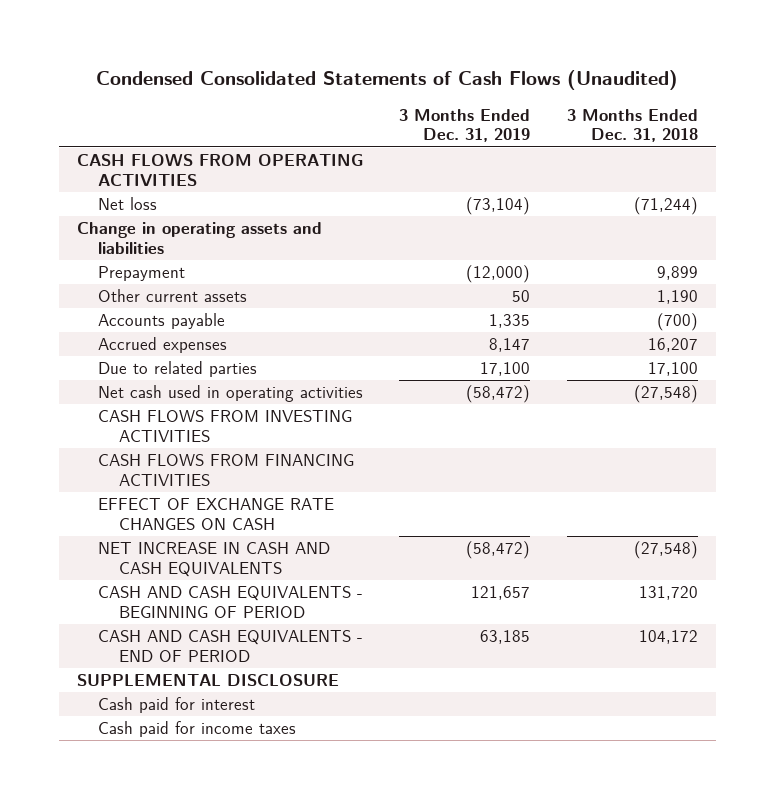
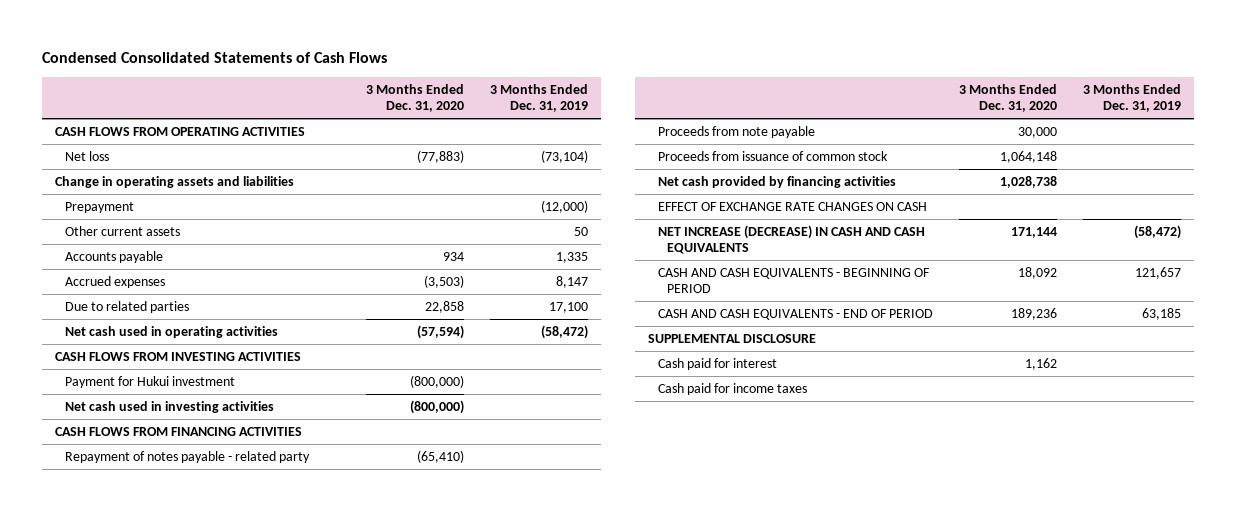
[96,70,679,91] Condensed Consolidated Statements of Cash Flows (Unaudited) -> [42,52,388,64] Condensed Consolidated Statements of Cash Flows
[566,108,698,143] 3 Months Ended Dec. 31, 2018 -> none
none -> [365,83,464,113] 3 Months Ended Dec. 31, 2020
none -> [64,375,235,388] Payment for Hukui investment
none -> [64,400,274,413] Net cash used in investing activities
none -> [64,450,310,463] Repayment of notes payable - related party
none -> [657,125,815,138] Proceeds from note payable
none -> [657,150,888,161] Proceeds from issuance of common stock
none -> [657,175,896,188] Net cash provided by financing activities
[97,542,330,578] NET INCREASE IN CASH AND CASH EQUIVALENTS -> [657,224,925,255] NET INCREASE (DECREASE) IN CASH AND CASH EQUIVALENTS

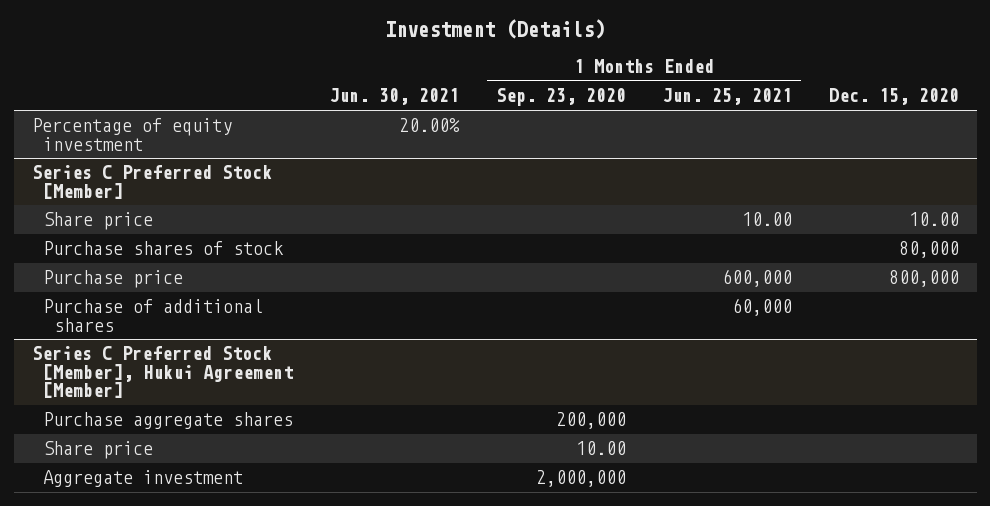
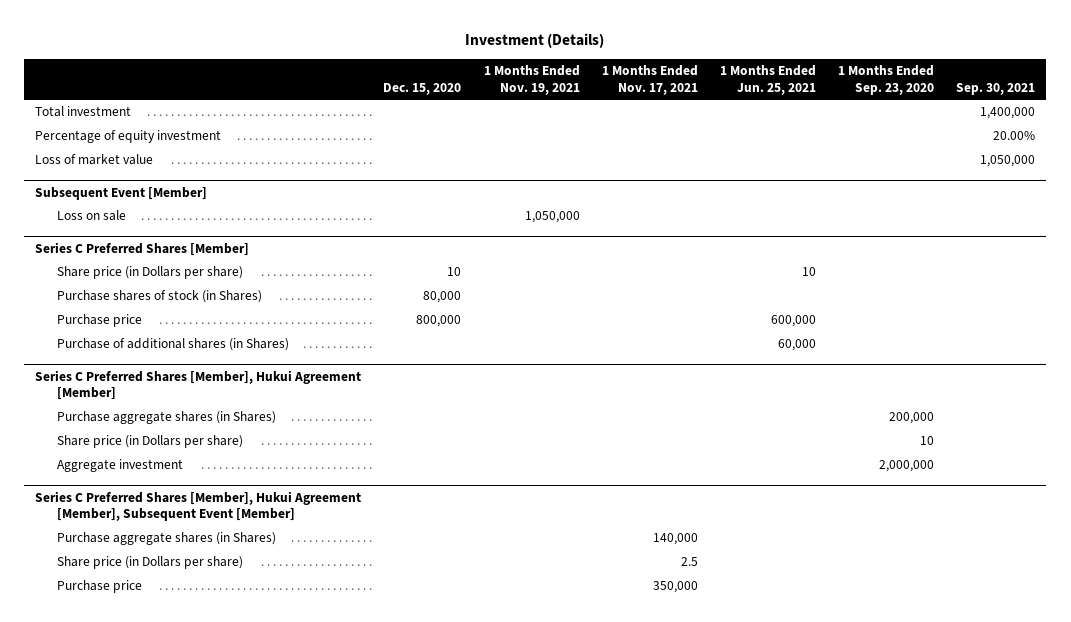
[329,88,460,106] Jun. 30, 2021 -> none
none -> [483,65,580,95] 1 Months Ended Nov. 19, 2021
none -> [601,65,698,95] 1 Months Ended Nov. 17, 2021
none -> [956,82,1036,95] Sep. 30, 2021
none -> [35,106,132,118] Total investment
none -> [35,154,154,166] Loss of market value
none -> [35,186,208,200] Subsequent Event [Member]
none -> [56,210,126,222] Loss on sale
[31,165,272,199] Series C Preferred Stock [Member] -> [35,241,250,256] Series C Preferred Shares [Member]
[42,212,153,231] Share price -> [56,266,243,280] Share price (in Dollars per share)
[742,212,793,227] 10.00 -> [801,267,816,277] 10
[908,212,959,227] 10.00 -> [447,267,462,277] 10
[42,241,284,256] Purchase shares of stock -> [56,290,262,304] Purchase shares of stock (in Shares)
[42,299,263,332] Purchase of additional shares -> [56,338,289,352] Purchase of additional shares (in Shares)
[31,346,293,398] Series C Preferred Stock [Member], Hukui Agreement [Member] -> [35,369,362,401] Series C Preferred Shares [Member], Hukui Agreement [Member]
[42,412,293,430] Purchase aggregate shares -> [56,411,276,425] Purchase aggregate shares (in Shares)
[42,441,153,460] Share price -> [56,435,243,449] Share price (in Dollars per share)
[575,441,626,456] 10.00 -> [920,436,935,446] 10
none -> [35,490,362,522] Series C Preferred Shares [Member], Hukui Agreement [Member], Subsequent Event [Member]
none -> [56,532,276,546] Purchase aggregate shares (in Shares)
none -> [56,556,243,570] Share price (in Dollars per share)
none -> [56,580,142,594] Purchase price

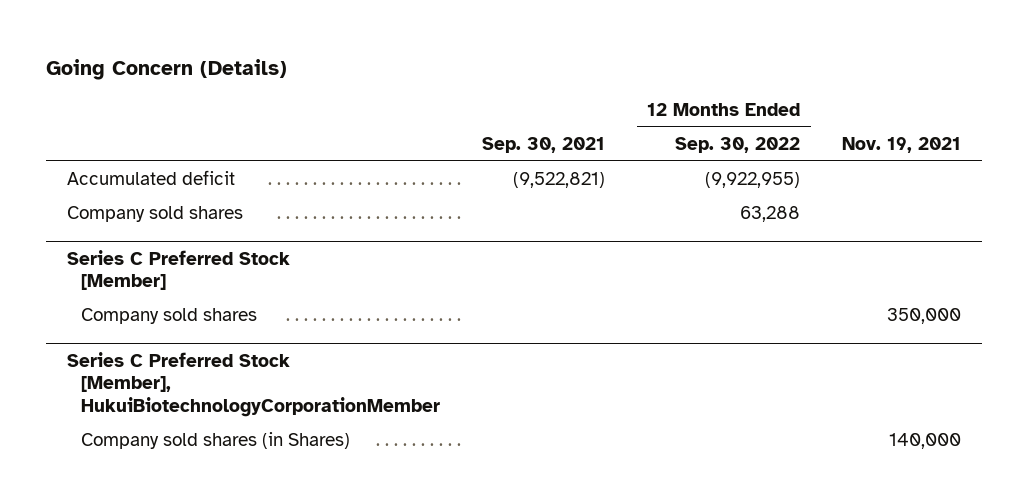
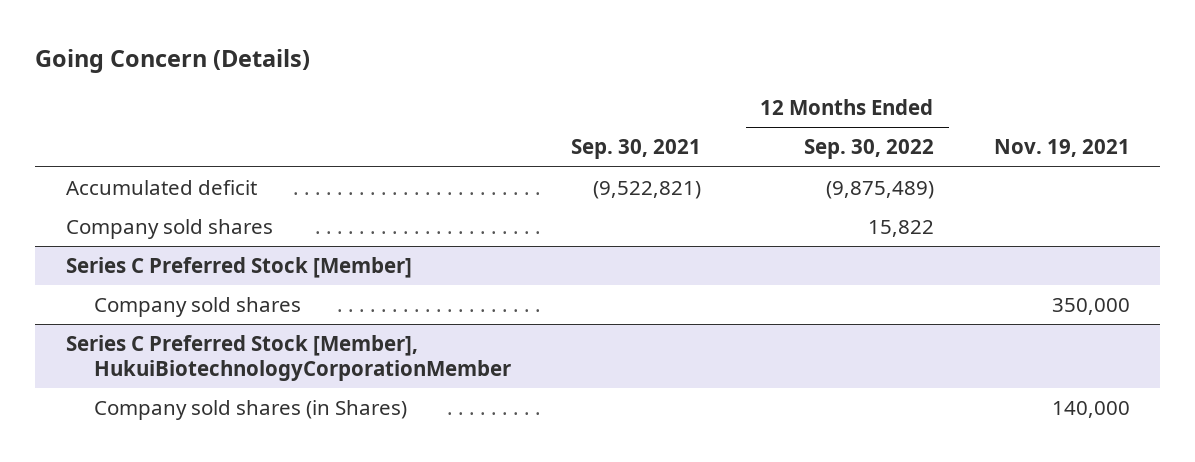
[705,172,801,189] (9,922,955) -> [825,181,934,200] (9,875,489)
[740,206,801,223] 63,288 -> [867,220,934,238] 15,822

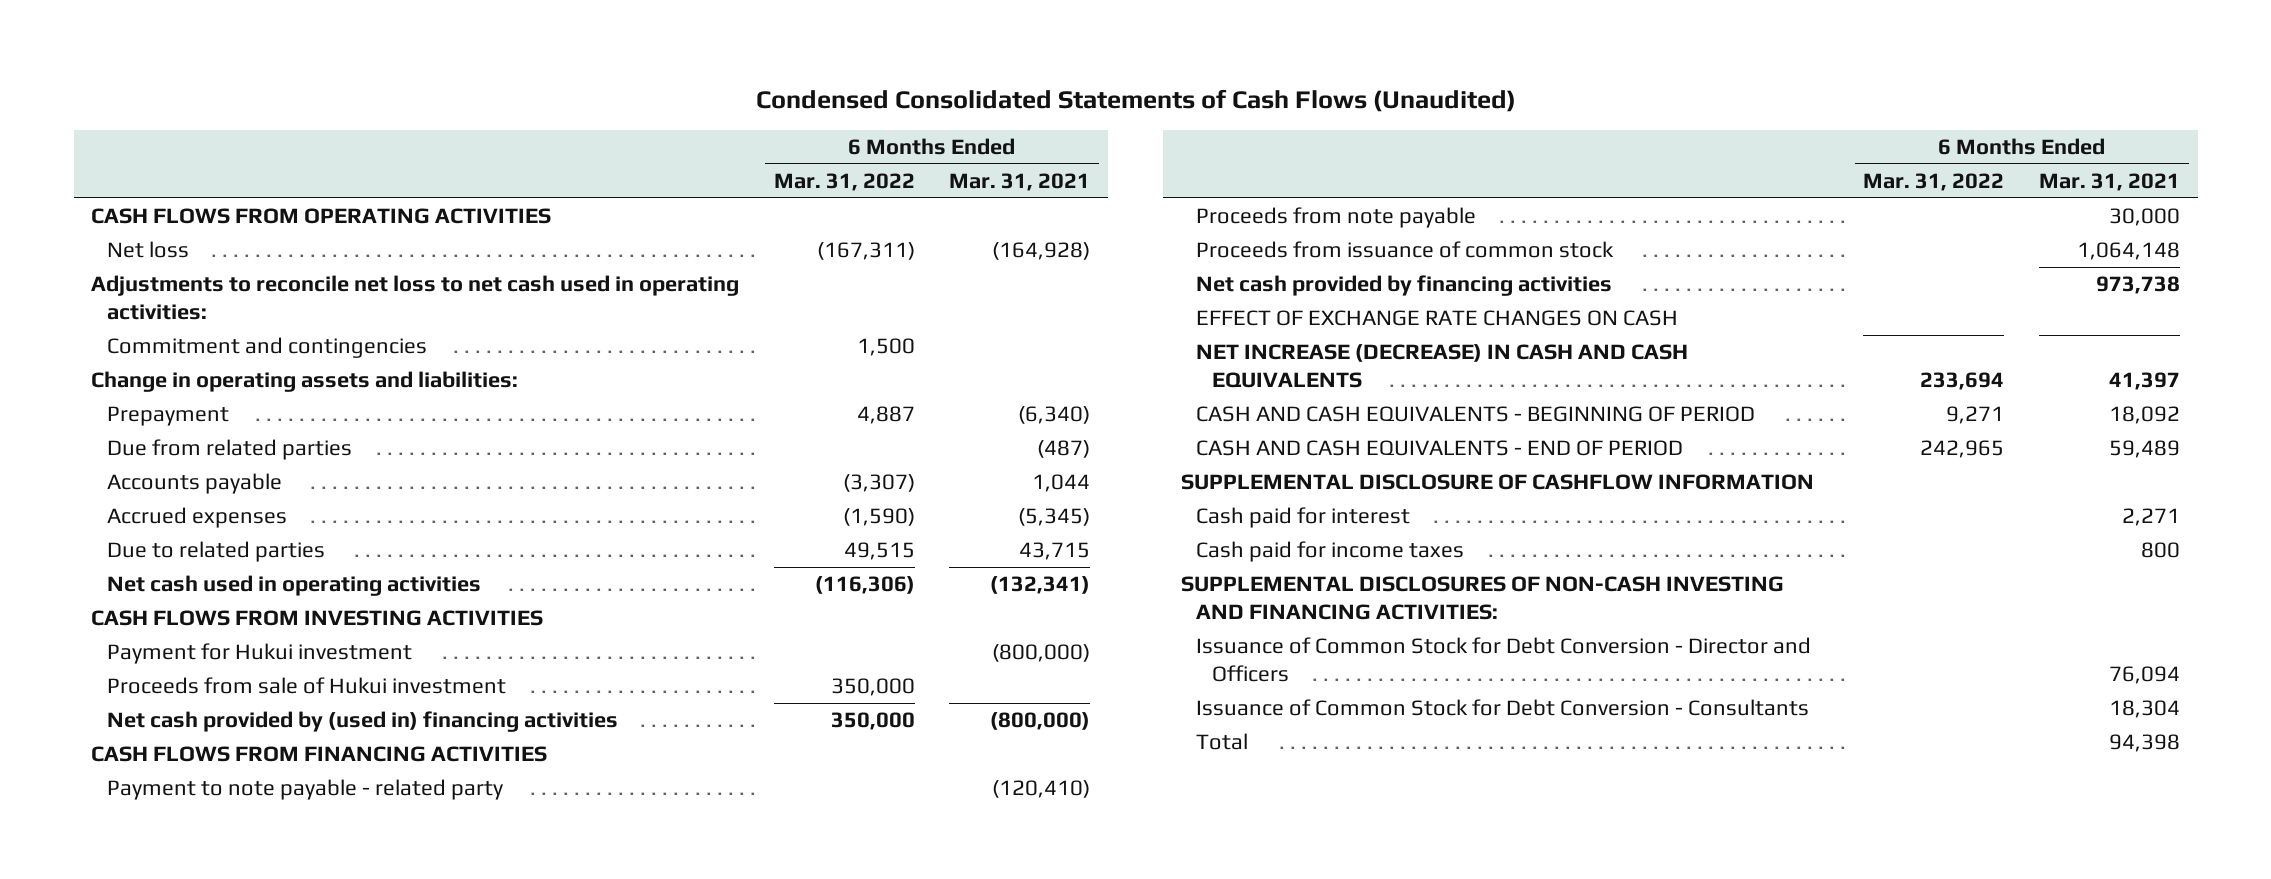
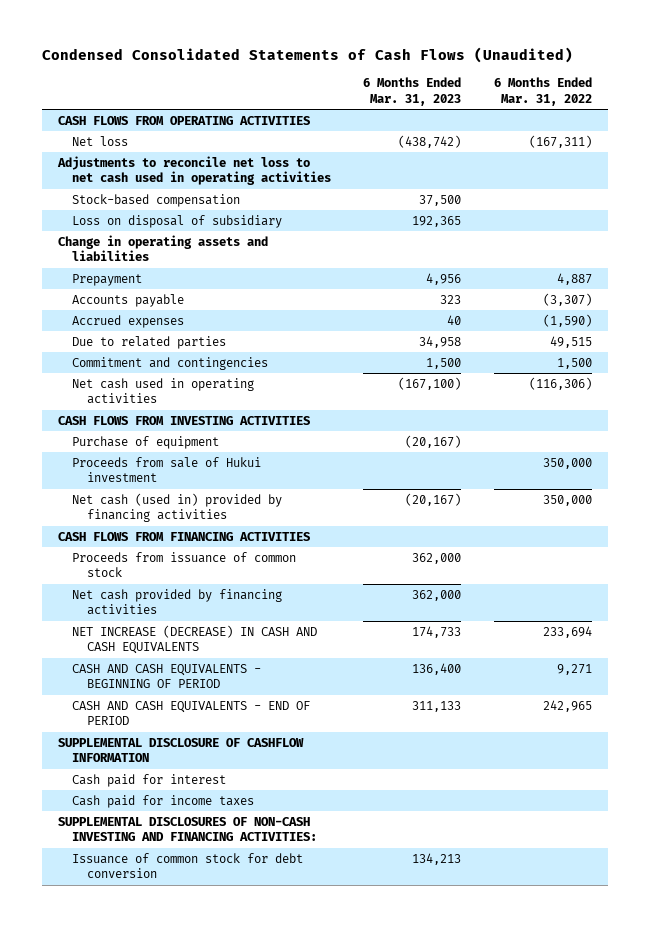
[949,172,1091,191] Mar. 31, 2021 -> none
none -> [363,77,462,106] 6 Months Ended Mar. 31, 2023
[90,275,739,320] Adjustments to reconcile net loss to net cash used in operating activities: -> [56,155,332,186] Adjustments to reconcile net loss to net cash used in operating activities
none -> [72,193,241,207] Stock-based compensation
none -> [72,214,283,228] Loss on disposal of subsidiary
[90,371,518,393] Change in operating assets and liabilities: -> [57,234,268,262] Change in operating assets and liabilities
[106,439,352,461] Due from related parties -> none
[106,337,427,359] Commitment and contingencies -> [72,356,269,370] Commitment and contingencies
[106,643,412,665] Payment for Hukui investment -> none
none -> [72,435,220,449] Purchase of equipment
[106,711,618,733] Net cash provided by (used in) financing activities -> [72,492,283,523] Net cash (used in) provided by financing activities
[106,779,503,801] Payment to note payable - related party -> none
[1196,207,1477,229] Proceeds from note payable -> none
[1196,310,1679,327] EFFECT OF EXCHANGE RATE CHANGES ON CASH -> none
[1196,637,1812,682] Issuance of Common Stock for Debt Conversion - Director and Officers -> none
[1196,733,1249,751] Total -> none
[1196,699,1810,717] Issuance of Common Stock for Debt Conversion - Consultants -> [72,852,304,879] Issuance of common stock for debt conversion

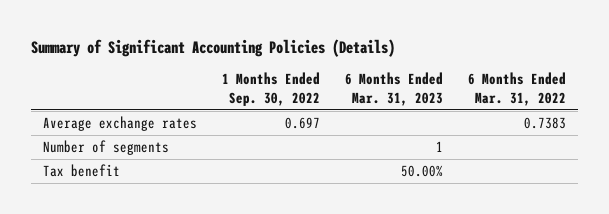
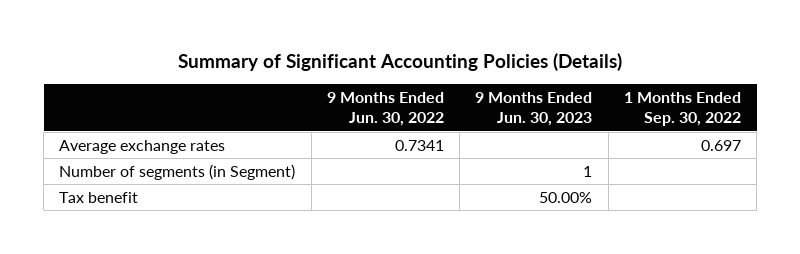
[344,72,443,106] 6 Months Ended Mar. 31, 2023 -> none
[467,72,566,106] 6 Months Ended Mar. 31, 2022 -> none
none -> [326,92,444,127] 9 Months Ended Jun. 30, 2022
none -> [475,92,593,127] 9 Months Ended Jun. 30, 2023
[43,140,170,156] Number of segments -> [59,163,296,180] Number of segments (in Segment)

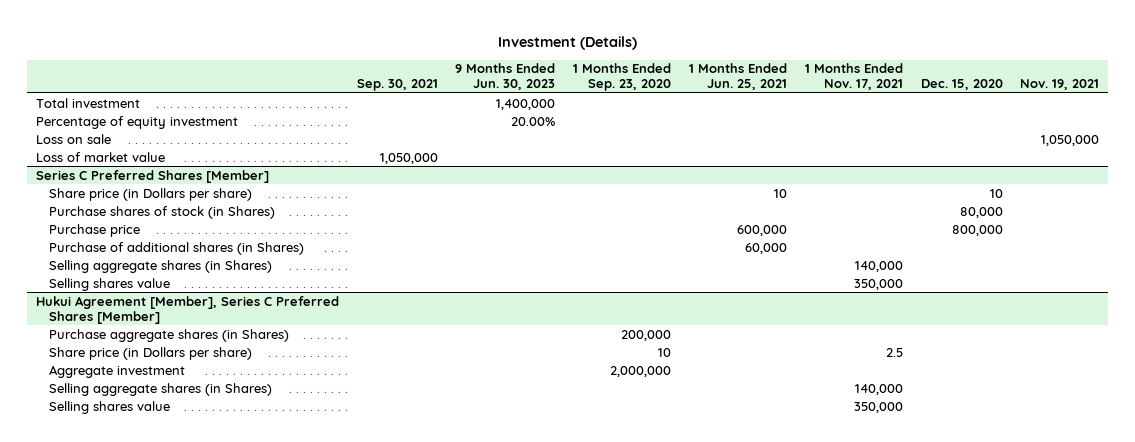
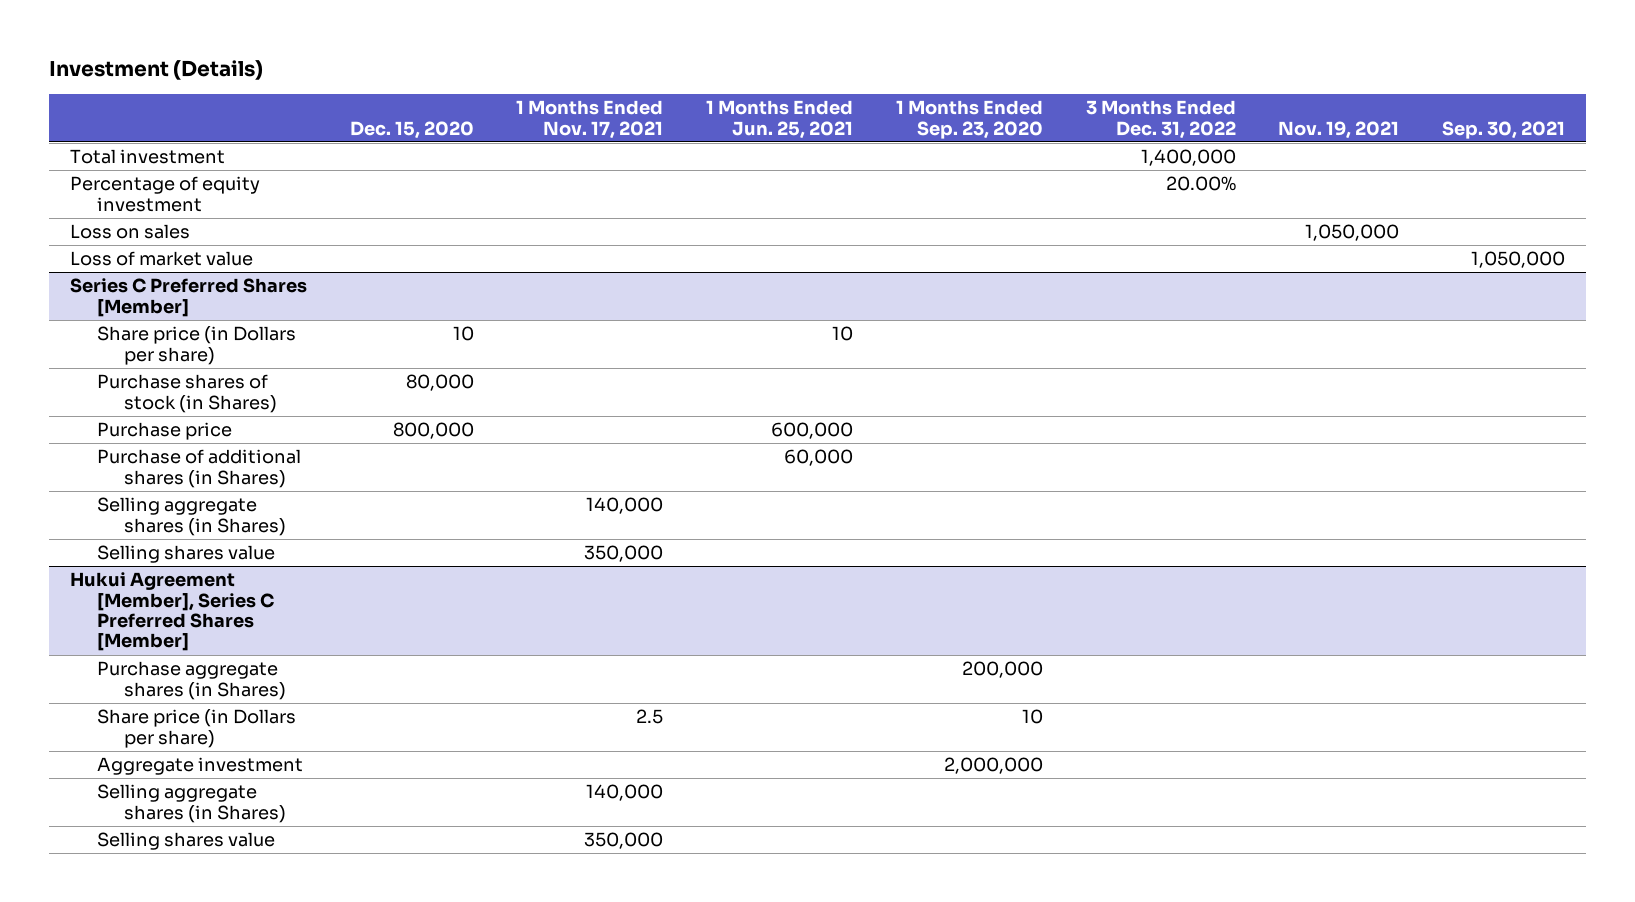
[455,63,556,91] 9 Months Ended Jun. 30, 2023 -> none
none -> [1085,100,1236,139] 3 Months Ended Dec. 31, 2022
[35,133,111,144] Loss on sale -> [70,224,191,240] Loss on sales

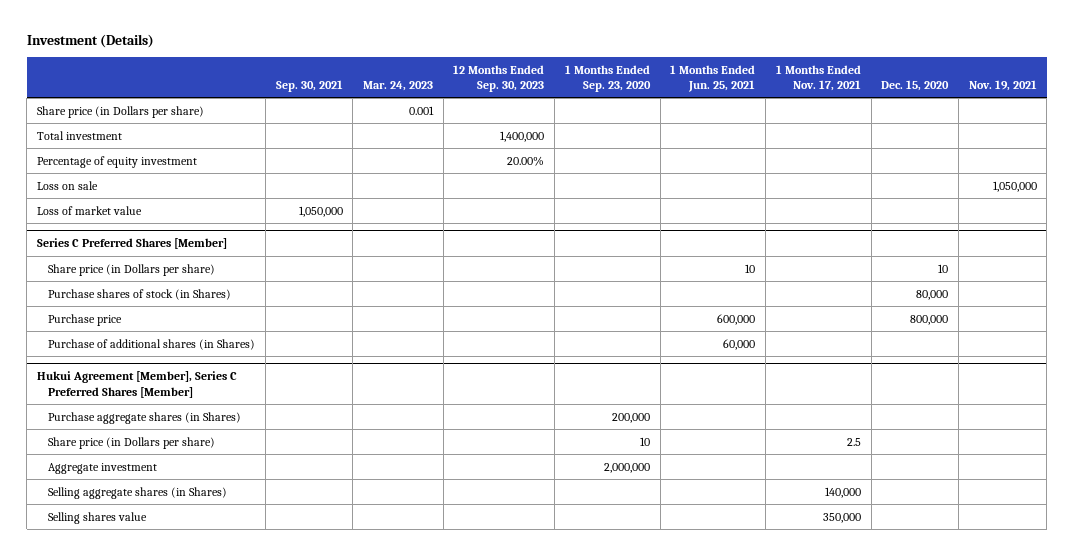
[1085,100,1236,139] 3 Months Ended Dec. 31, 2022 -> none
none -> [363,81,434,92] Mar. 24, 2023
none -> [453,64,545,93] 12 Months Ended Sep. 30, 2023
none -> [36,105,204,118] Share price (in Dollars per share)
[70,224,191,240] Loss on sales -> [36,180,98,190] Loss on sale
[97,497,286,536] Selling aggregate shares (in Shares) -> none
[97,545,276,564] Selling shares value -> none

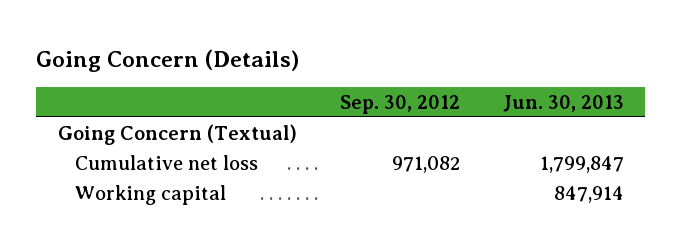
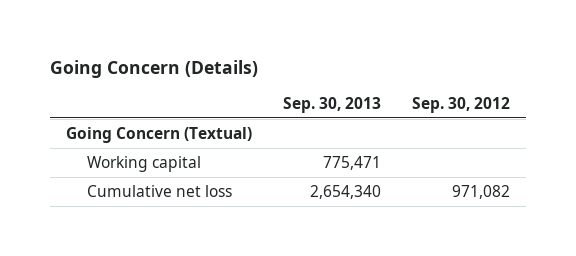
[502,94,624,112] Jun. 30, 2013 -> none
none -> [282,97,381,114] Sep. 30, 2013
[75,154,259,170] Cumulative net loss -> [86,184,232,197] Cumulative net loss

